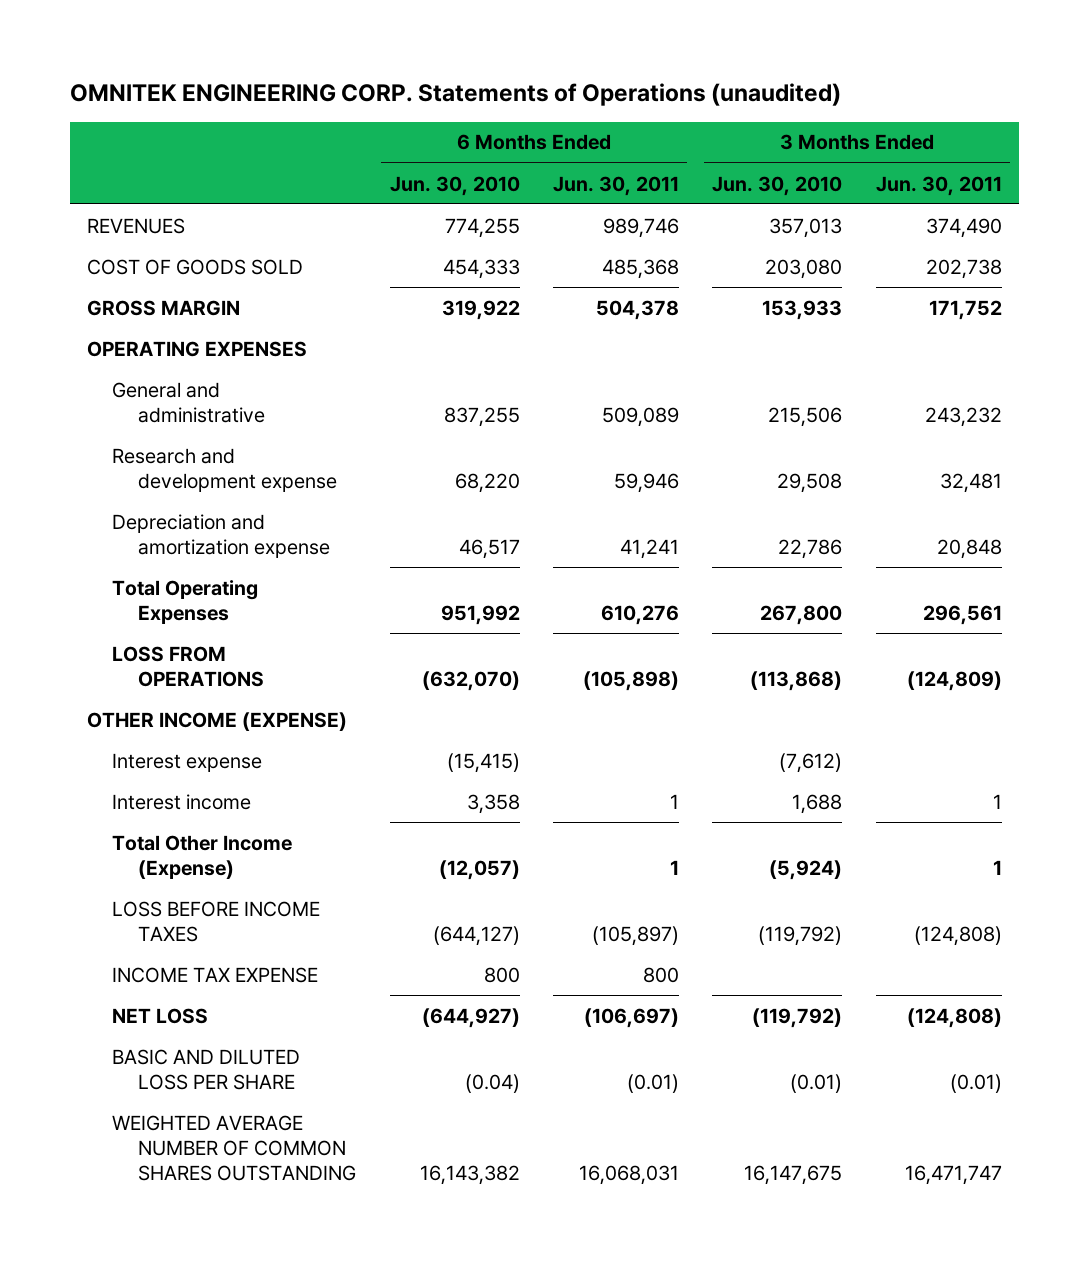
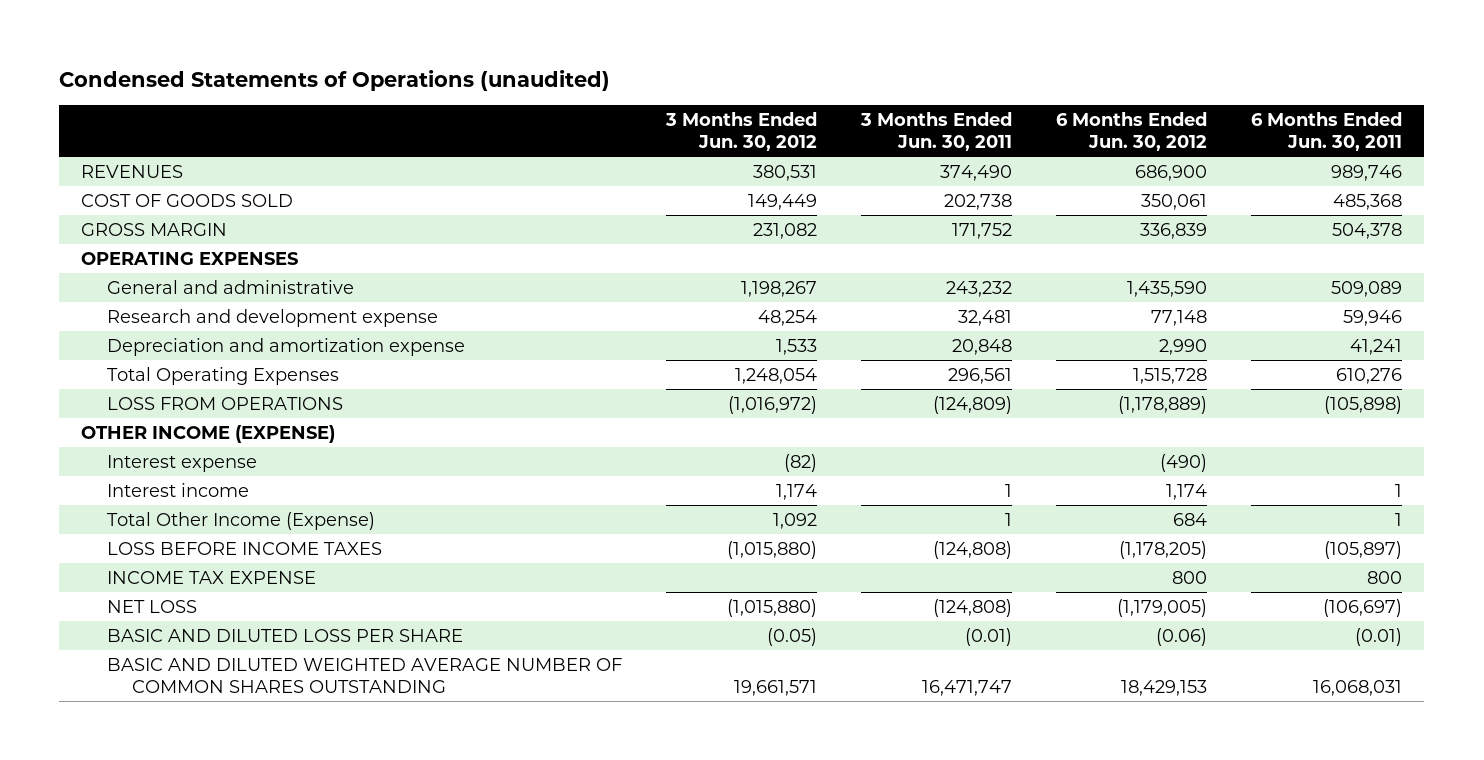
[70,83,842,107] OMNITEK ENGINEERING CORP. Statements of Operations (unaudited) -> [59,70,611,92] Condensed Statements of Operations (unaudited)
[389,175,520,196] Jun. 30, 2010 -> none
[712,175,843,196] Jun. 30, 2010 -> none
none -> [664,112,817,152] 3 Months Ended Jun. 30, 2012
none -> [1056,112,1208,152] 6 Months Ended Jun. 30, 2012
[112,1114,357,1182] WEIGHTED AVERAGE NUMBER OF COMMON SHARES OUTSTANDING -> [106,657,622,693] BASIC AND DILUTED WEIGHTED AVERAGE NUMBER OF COMMON SHARES OUTSTANDING

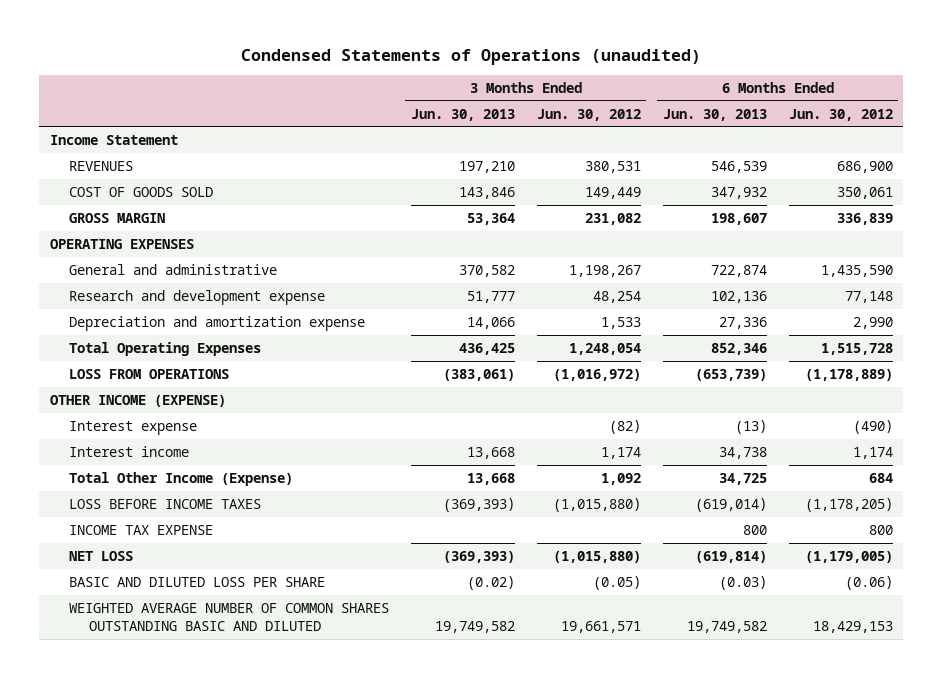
[860,112,1013,152] 3 Months Ended Jun. 30, 2011 -> none
[1251,112,1403,152] 6 Months Ended Jun. 30, 2011 -> none
none -> [410,108,515,121] Jun. 30, 2013
none -> [662,108,767,121] Jun. 30, 2013
none -> [49,134,178,145] Income Statement
[106,657,622,693] BASIC AND DILUTED WEIGHTED AVERAGE NUMBER OF COMMON SHARES OUTSTANDING -> [69,602,390,632] WEIGHTED AVERAGE NUMBER OF COMMON SHARES OUTSTANDING BASIC AND DILUTED

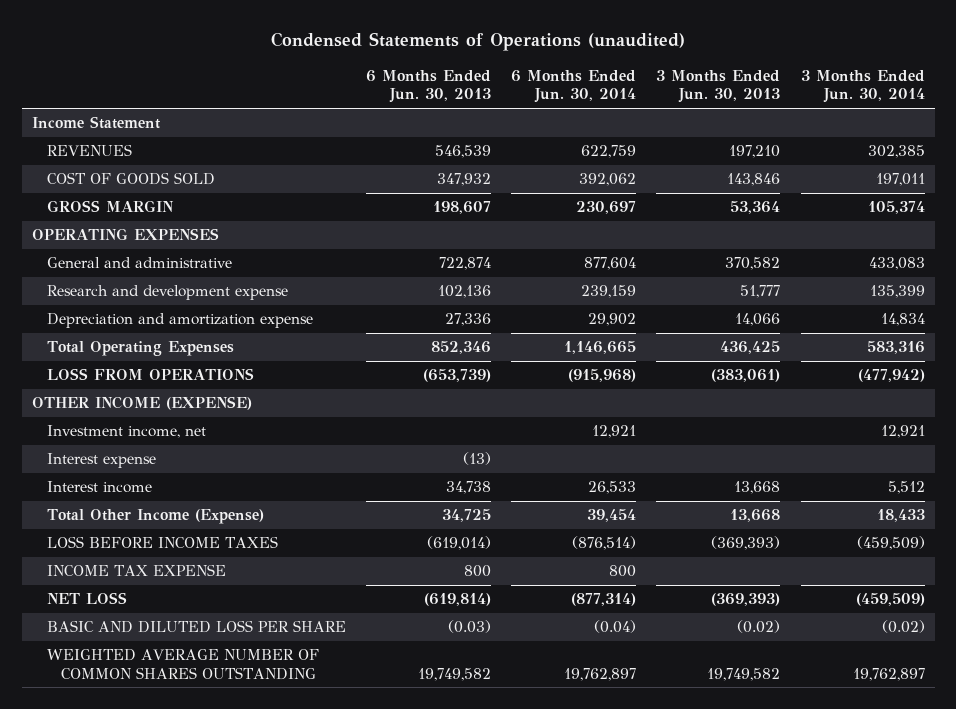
[536,108,641,121] Jun. 30, 2012 -> none
[788,108,893,121] Jun. 30, 2012 -> none
none -> [511,70,637,104] 6 Months Ended Jun. 30, 2014
none -> [800,70,925,104] 3 Months Ended Jun. 30, 2014
none -> [46,425,206,439] Investment income, net
[69,602,390,632] WEIGHTED AVERAGE NUMBER OF COMMON SHARES OUTSTANDING BASIC AND DILUTED -> [46,649,319,680] WEIGHTED AVERAGE NUMBER OF COMMON SHARES OUTSTANDING

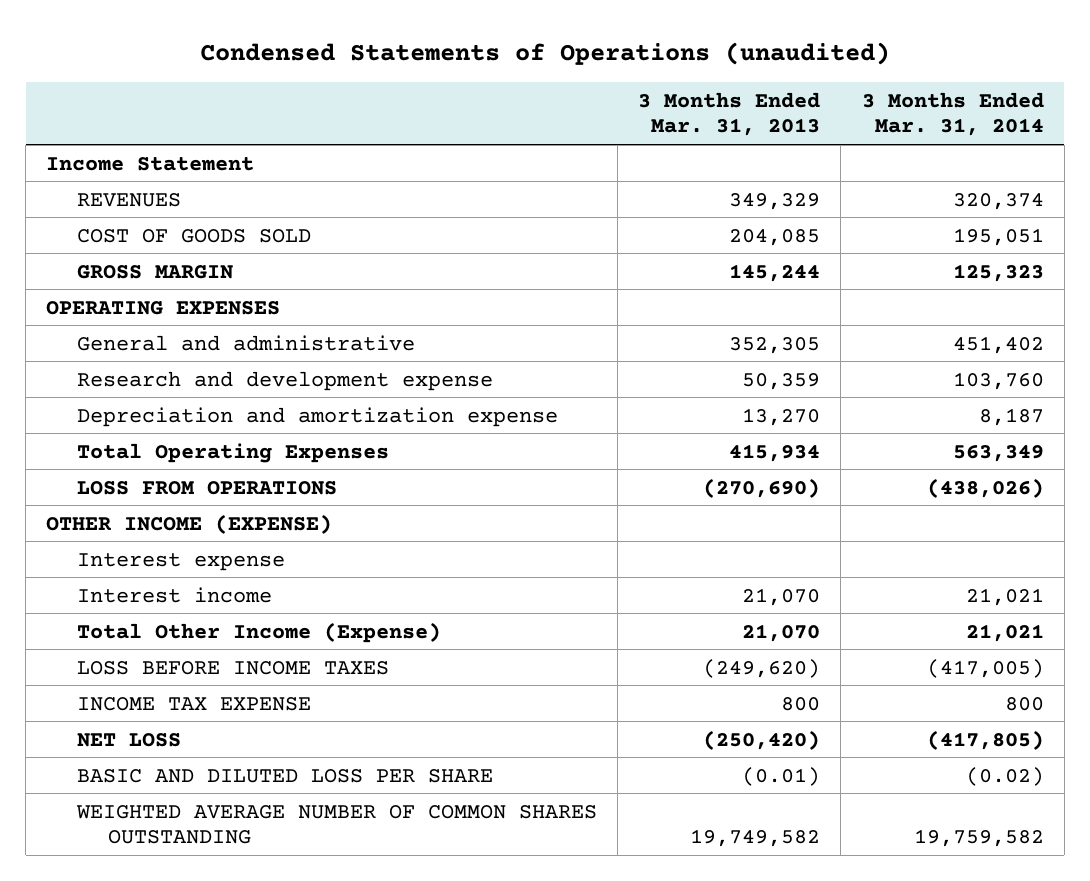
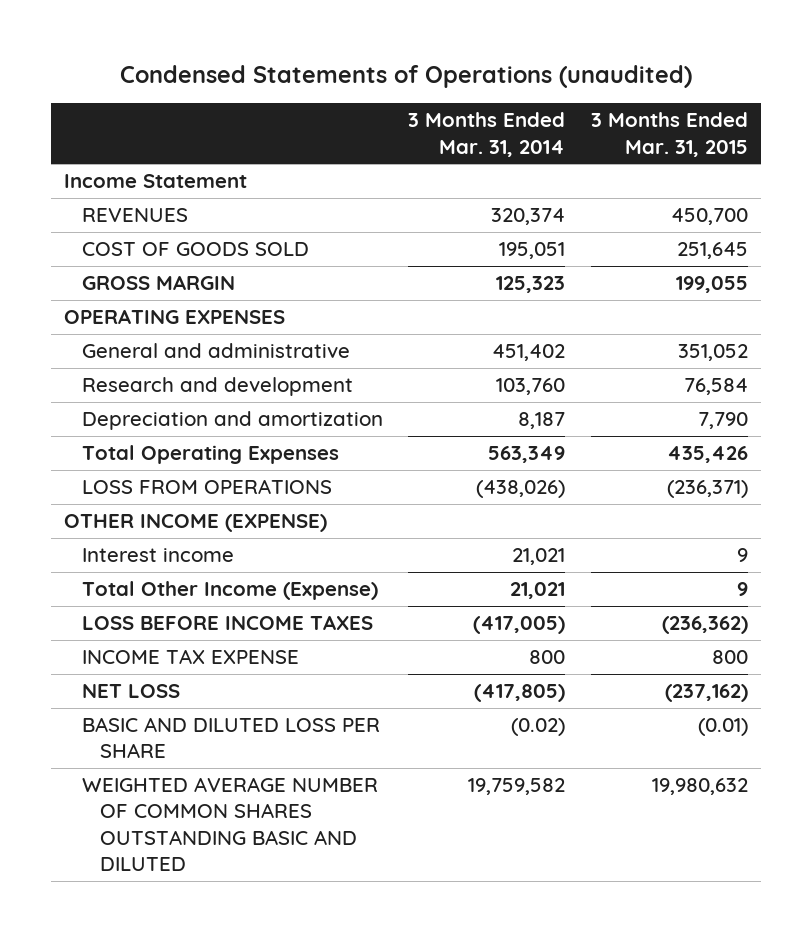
[638,91,821,137] 3 Months Ended Mar. 31, 2013 -> none
none -> [591,112,749,157] 3 Months Ended Mar. 31, 2015
[77,370,494,391] Research and development expense -> [81,377,353,397] Research and development
[77,406,559,427] Depreciation and amortization expense -> [81,411,383,431] Depreciation and amortization
[77,552,286,571] Interest expense -> none
[76,804,598,845] WEIGHTED AVERAGE NUMBER OF COMMON SHARES OUTSTANDING -> [81,777,378,871] WEIGHTED AVERAGE NUMBER OF COMMON SHARES OUTSTANDING BASIC AND DILUTED

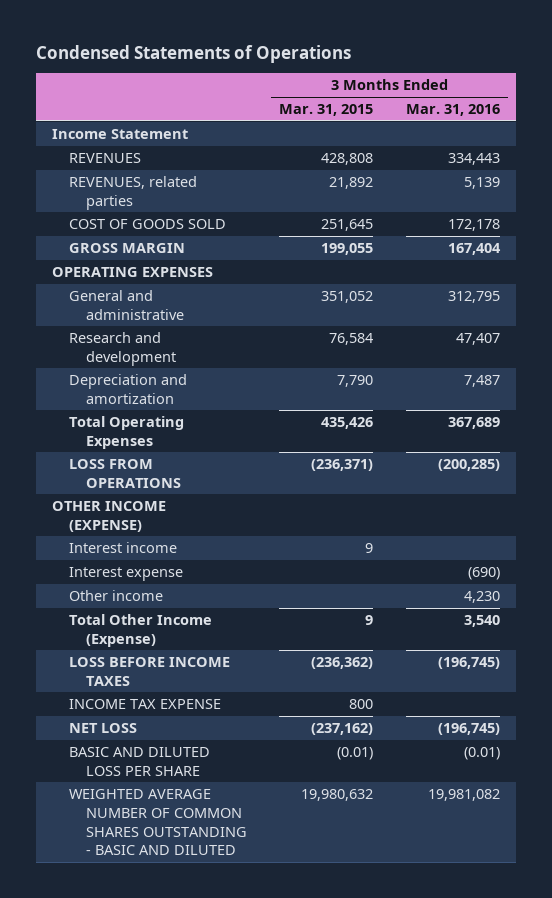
[119,64,692,88] Condensed Statements of Operations (unaudited) -> [35,44,351,63] Condensed Statements of Operations
[408,112,566,157] 3 Months Ended Mar. 31, 2014 -> none
none -> [405,104,500,117] Mar. 31, 2016
[671,208,749,226] 450,700 -> [321,153,374,166] 428,808
none -> [68,176,197,210] REVENUES, related parties
none -> [68,567,183,582] Interest expense
none -> [68,590,163,602] Other income
[81,777,378,871] WEIGHTED AVERAGE NUMBER OF COMMON SHARES OUTSTANDING BASIC AND DILUTED -> [68,789,247,856] WEIGHTED AVERAGE NUMBER OF COMMON SHARES OUTSTANDING - BASIC AND DILUTED

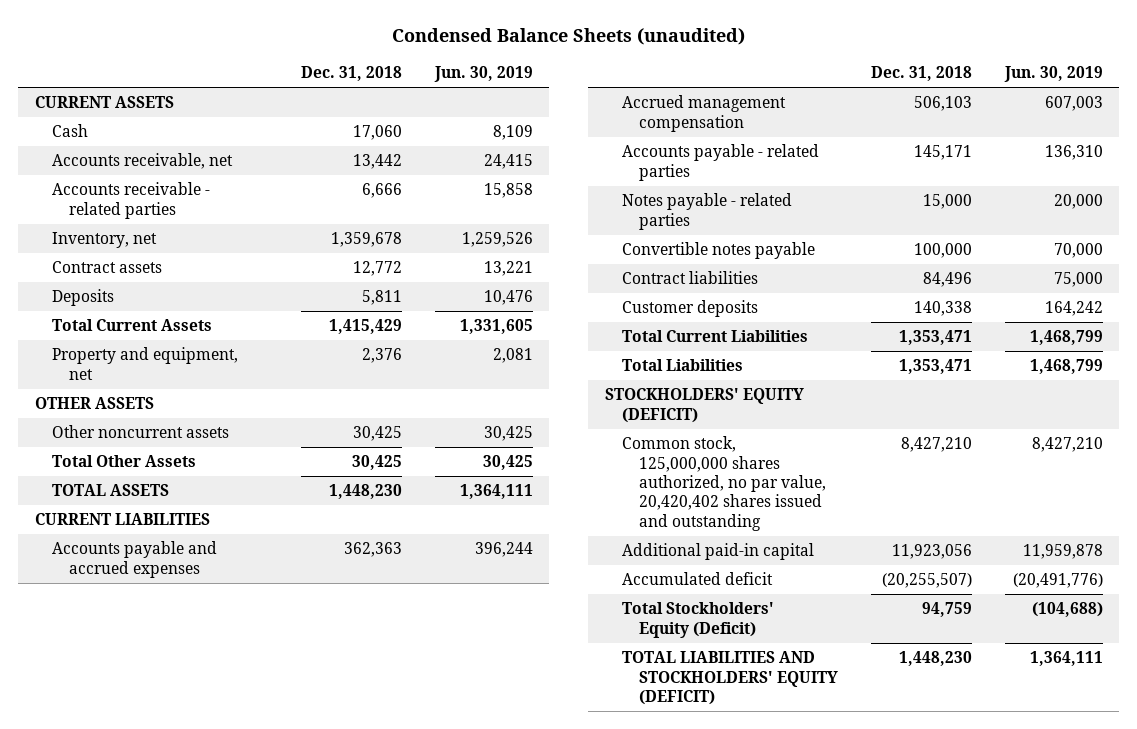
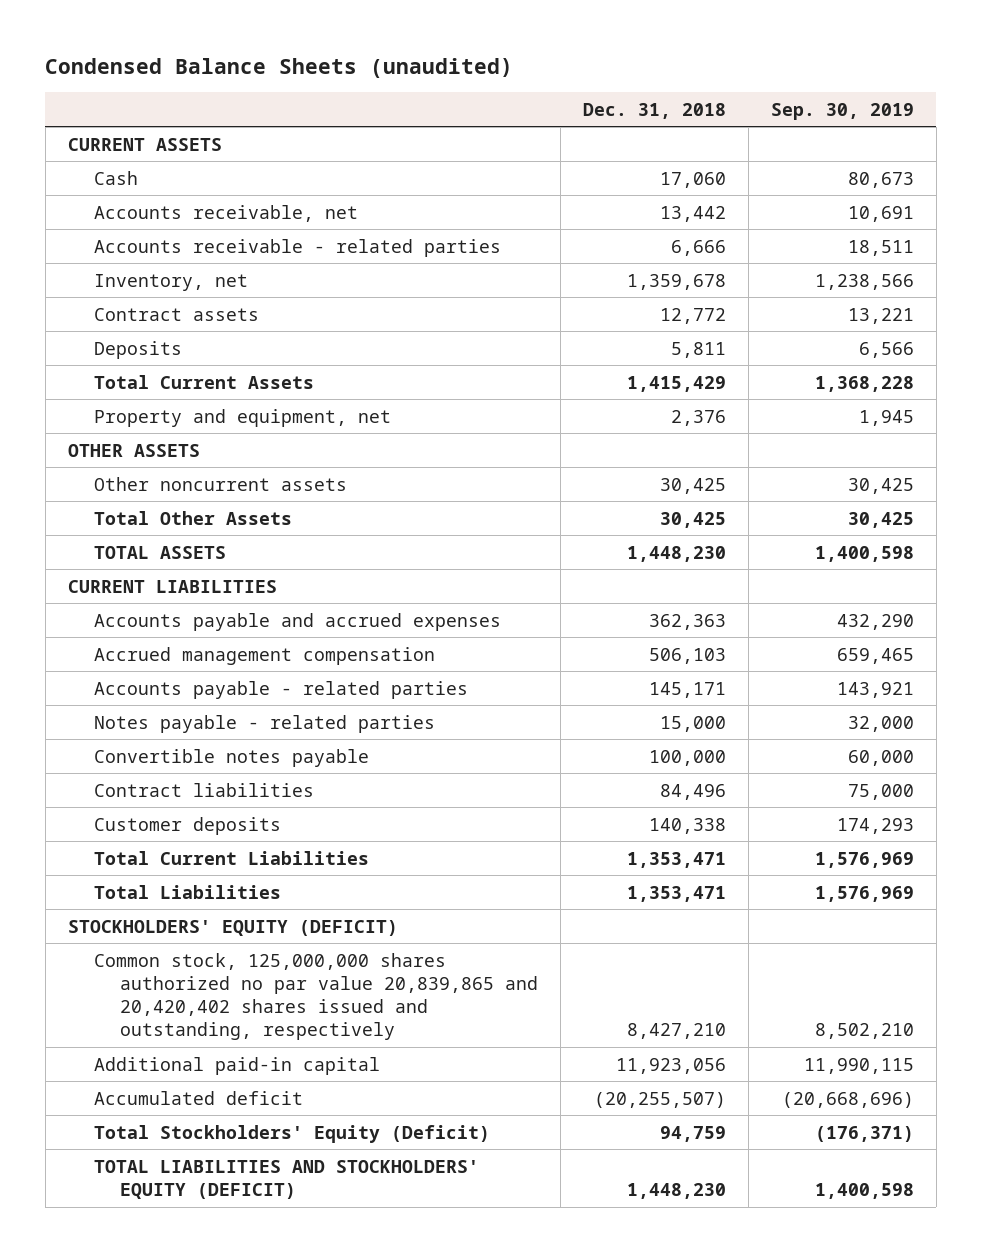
[433,66,533,83] Jun. 30, 2019 -> none
none -> [770,102,914,120] Sep. 30, 2019
[621,436,826,531] Common stock, 125,000,000 shares authorized, no par value, 20,420,402 shares issued and outstanding -> [93,952,538,1041] Common stock, 125,000,000 shares authorized no par value 20,839,865 and 20,420,402 shares issued and outstanding, respectively

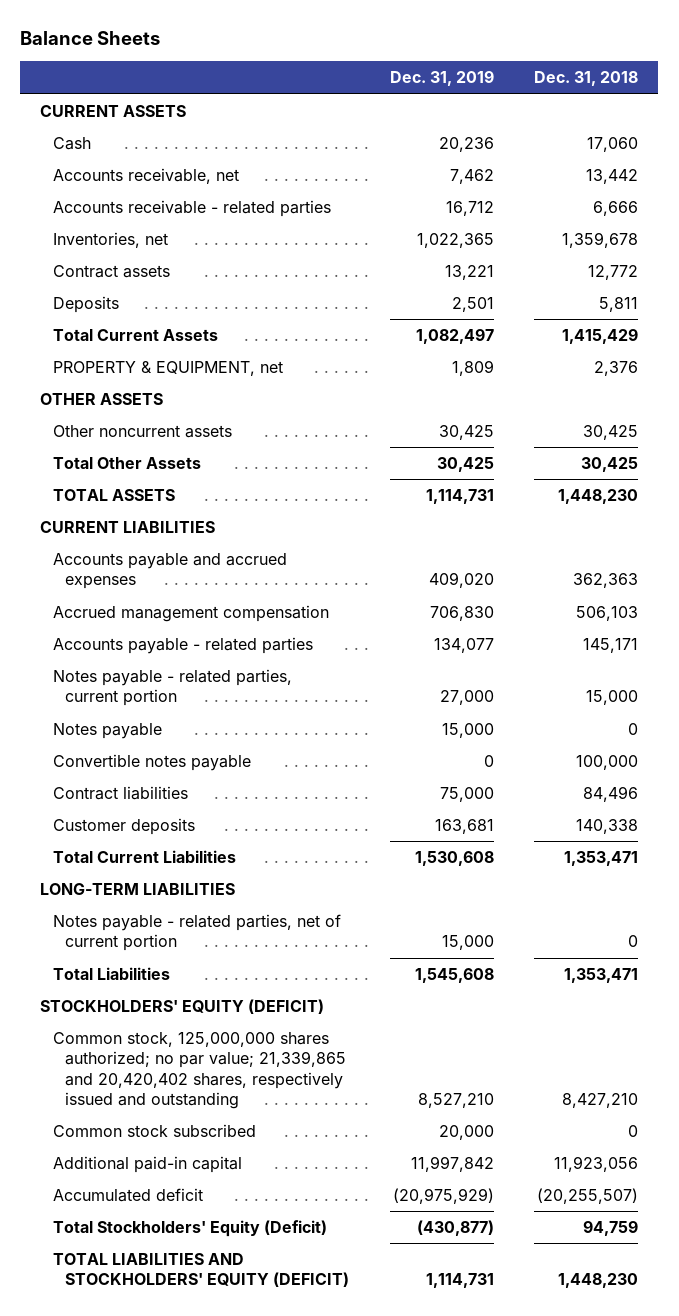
[45,57,514,78] Condensed Balance Sheets (unaudited) -> [20,31,161,46] Balance Sheets
[770,102,914,120] Sep. 30, 2019 -> none
none -> [389,70,494,87] Dec. 31, 2019
[93,273,248,291] Inventory, net -> [52,232,168,249] Inventories, net
[93,408,391,427] Property and equipment, net -> [52,361,283,377] PROPERTY & EQUIPMENT, net
[93,714,435,733] Notes payable - related parties -> [52,669,292,707] Notes payable - related parties, current portion
none -> [52,723,162,740] Notes payable
none -> [40,883,236,896] LONG-TERM LIABILITIES
none -> [52,914,341,952] Notes payable - related parties, net of current portion
[93,952,538,1041] Common stock, 125,000,000 shares authorized no par value 20,839,865 and 20,420,402 shares issued and outstanding, respectively -> [52,1032,347,1110] Common stock, 125,000,000 shares authorized; no par value; 21,339,865 and 20,420,402 shares, respectively issued and outstanding
none -> [52,1124,256,1138] Common stock subscribed

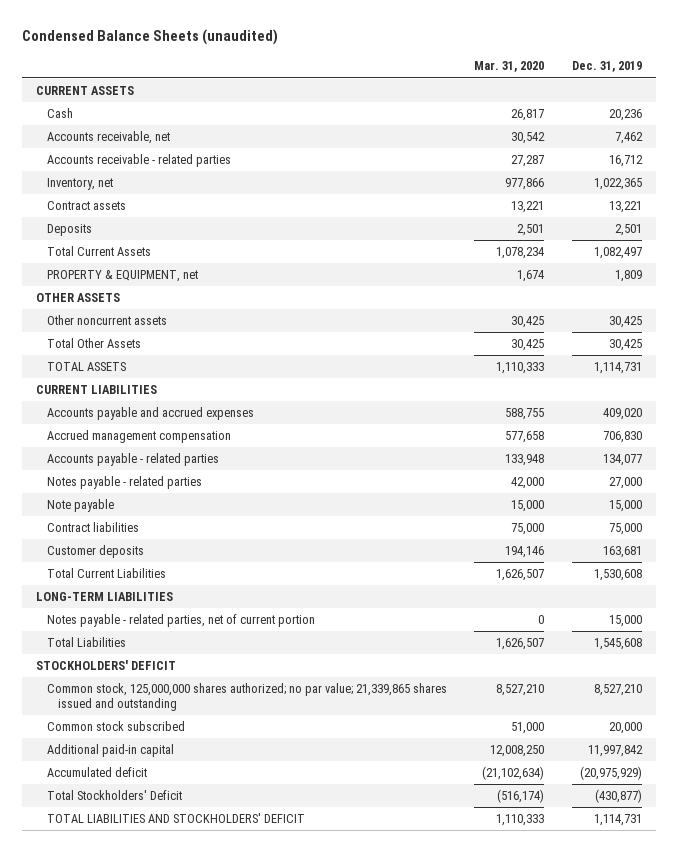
[20,31,161,46] Balance Sheets -> [21,29,278,46] Condensed Balance Sheets (unaudited)
[534,71,639,87] Dec. 31, 2018 -> none
none -> [474,61,545,73] Mar. 31, 2020
[52,232,168,249] Inventories, net -> [46,178,113,191] Inventory, net
[52,754,251,772] Convertible notes payable -> none
[52,669,292,707] Notes payable - related parties, current portion -> [46,476,202,490] Notes payable - related parties
[52,723,162,740] Notes payable -> [46,499,114,513] Note payable
[40,999,325,1015] STOCKHOLDERS' EQUITY (DEFICIT) -> [35,660,176,671] STOCKHOLDERS' DEFICIT
[52,1032,347,1110] Common stock, 125,000,000 shares authorized; no par value; 21,339,865 and 20,420,402 shares, respectively issued and outstanding -> [46,683,447,711] Common stock, 125,000,000 shares authorized; no par value; 21,339,865 shares issued and outstanding
[52,1220,327,1238] Total Stockholders' Equity (Deficit) -> [46,790,182,801] Total Stockholders' Deficit
[52,1253,350,1288] TOTAL LIABILITIES AND STOCKHOLDERS' EQUITY (DEFICIT) -> [46,813,305,824] TOTAL LIABILITIES AND STOCKHOLDERS' DEFICIT

